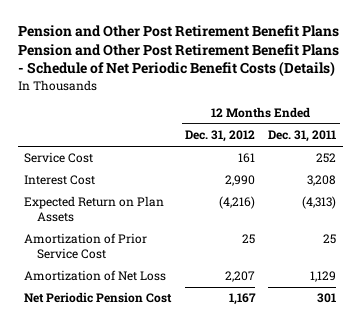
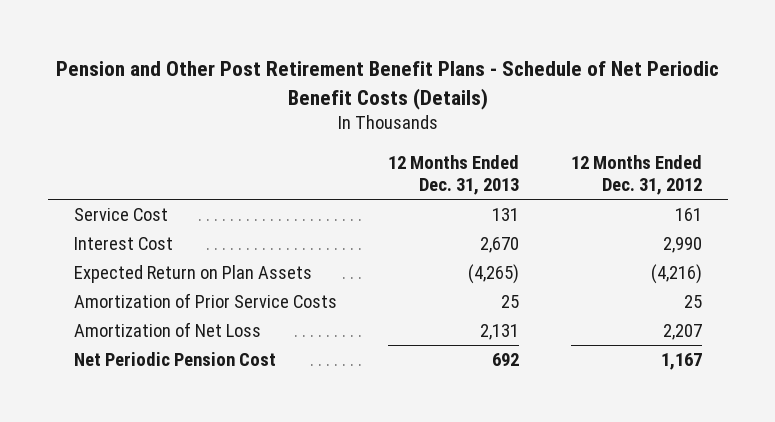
[17,25,339,78] Pension and Other Post Retirement Benefit Plans Pension and Other Post Retirement Benefit Plans - Schedule of Net Periodic Benefit Costs (Details) -> [55,61,719,110] Pension and Other Post Retirement Benefit Plans - Schedule of Net Periodic Benefit Costs (Details)
[268,130,337,143] Dec. 31, 2011 -> none
none -> [388,154,520,196] 12 Months Ended Dec. 31, 2013
[24,233,148,259] Amortization of Prior Service Cost -> [73,293,337,309] Amortization of Prior Service Costs

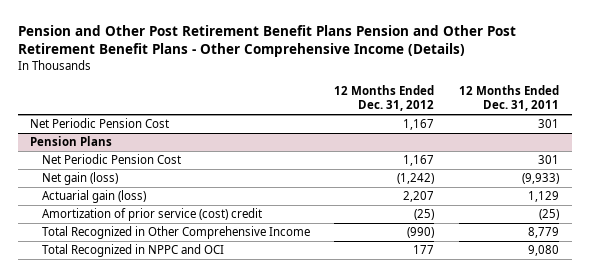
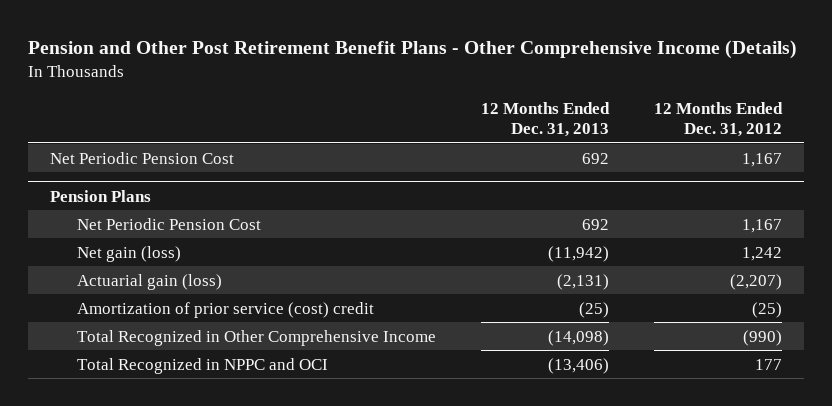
[17,25,516,58] Pension and Other Post Retirement Benefit Plans Pension and Other Post Retirement Benefit Plans - Other Comprehensive Income (Details) -> [27,40,797,60] Pension and Other Post Retirement Benefit Plans - Other Comprehensive Income (Details)
[459,84,560,112] 12 Months Ended Dec. 31, 2011 -> none
none -> [480,102,610,138] 12 Months Ended Dec. 31, 2013
[397,173,435,185] (1,242) -> [741,246,782,261] 1,242
[403,191,435,203] 2,207 -> [729,273,782,290] (2,207)

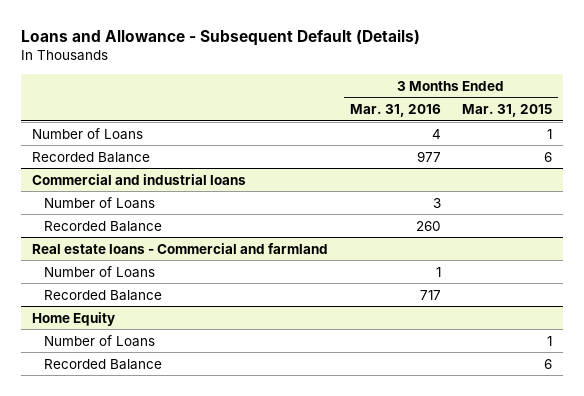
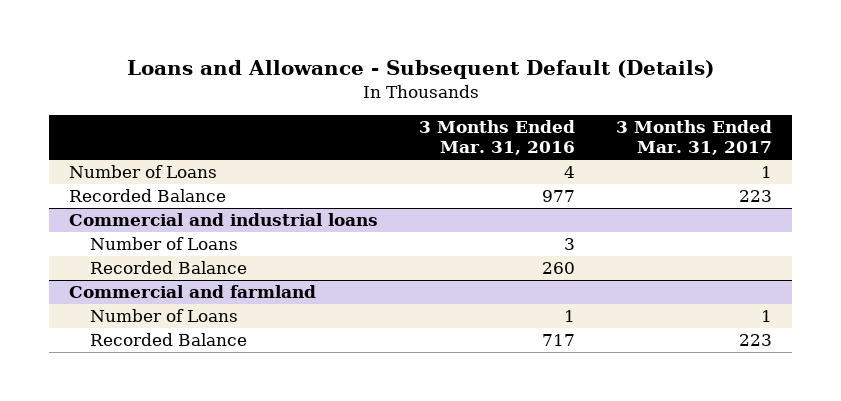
[462,103,553,117] Mar. 31, 2015 -> none
none -> [615,120,772,156] 3 Months Ended Mar. 31, 2017
[31,242,328,254] Real estate loans - Commercial and farmland -> [69,285,317,299] Commercial and farmland
[31,311,115,326] Home Equity -> none
[43,334,155,347] Number of Loans -> none
[43,358,162,370] Recorded Balance -> none

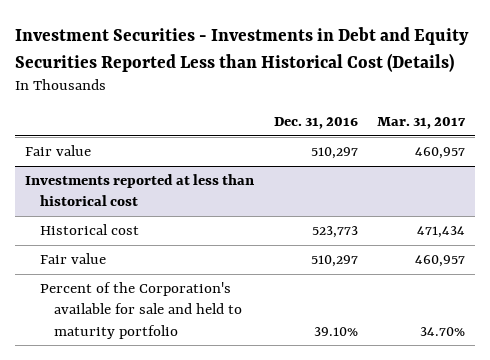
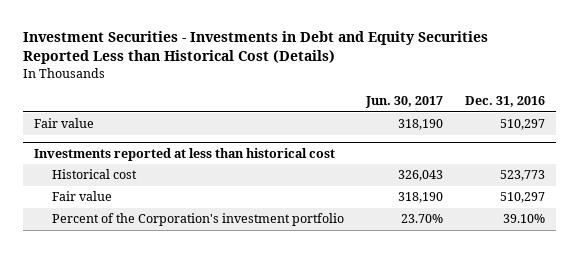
[377,117,467,130] Mar. 31, 2017 -> none
none -> [364,96,443,109] Jun. 30, 2017
[39,282,243,339] Percent of the Corporation's available for sale and held to maturity portfolio -> [51,213,344,227] Percent of the Corporation's investment portfolio

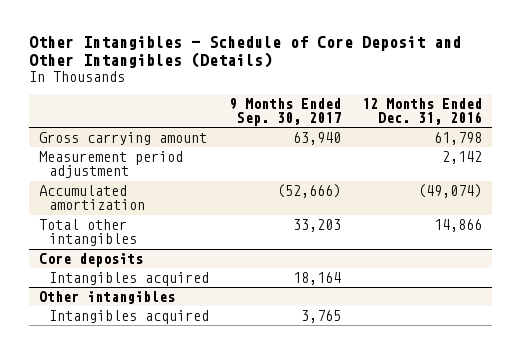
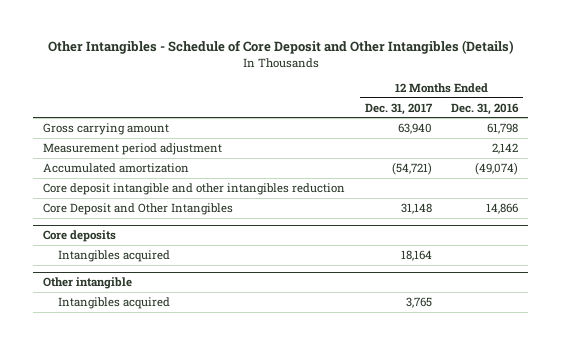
[229,97,342,126] 9 Months Ended Sep. 30, 2017 -> none
none -> [364,102,433,115] Dec. 31, 2017
none -> [43,182,346,195] Core deposit intangible and other intangibles reduction
[39,219,137,247] Total other intangibles -> [43,202,234,215] Core Deposit and Other Intangibles
[39,291,176,305] Other intangibles -> [43,277,133,290] Other intangible

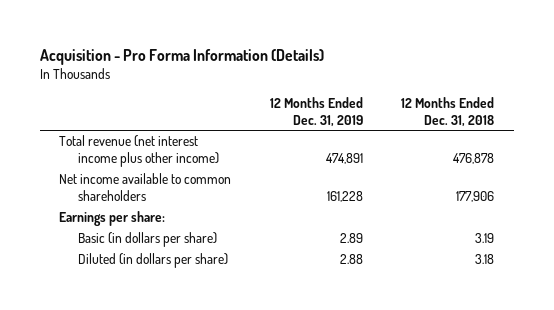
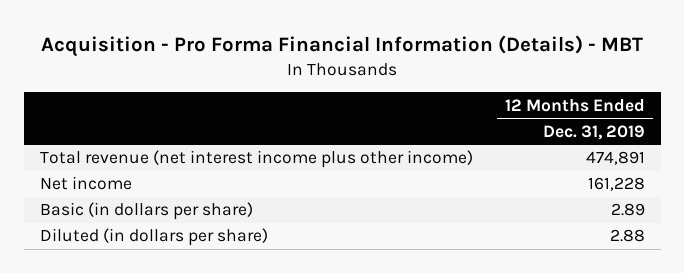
[39,48,324,65] Acquisition - Pro Forma Information (Details) -> [41,34,644,57] Acquisition - Pro Forma Financial Information (Details) - MBT
[401,96,495,127] 12 Months Ended Dec. 31, 2018 -> none
[59,211,166,227] Earnings per share: -> none
[59,173,232,202] Net income available to common shareholders -> [39,176,132,191] Net income

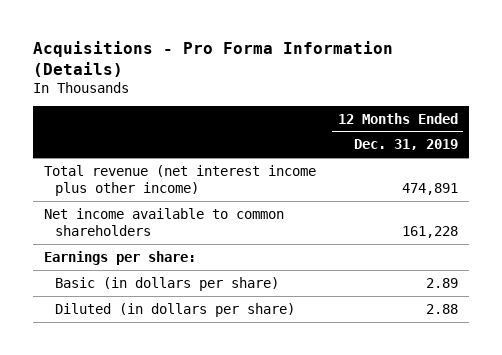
[41,34,644,57] Acquisition - Pro Forma Financial Information (Details) - MBT -> [32,40,393,77] Acquisitions - Pro Forma Information (Details)
[39,176,132,191] Net income -> [43,207,284,236] Net income available to common shareholders
none -> [43,250,196,265] Earnings per share:

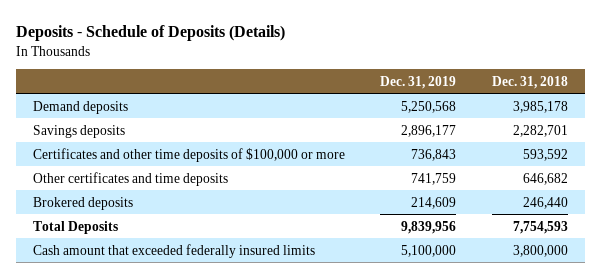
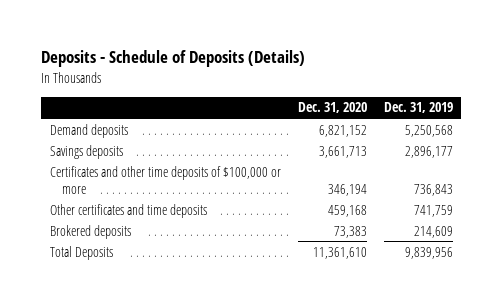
[491,75,568,89] Dec. 31, 2018 -> none
none -> [297,102,367,114] Dec. 31, 2020
[33,243,316,258] Cash amount that exceeded federally insured limits -> none

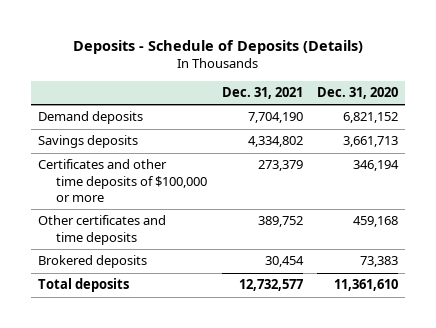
[383,102,453,114] Dec. 31, 2019 -> none
none -> [221,87,303,100] Dec. 31, 2021
[49,245,113,260] Total Deposits -> [37,278,129,293] Total deposits

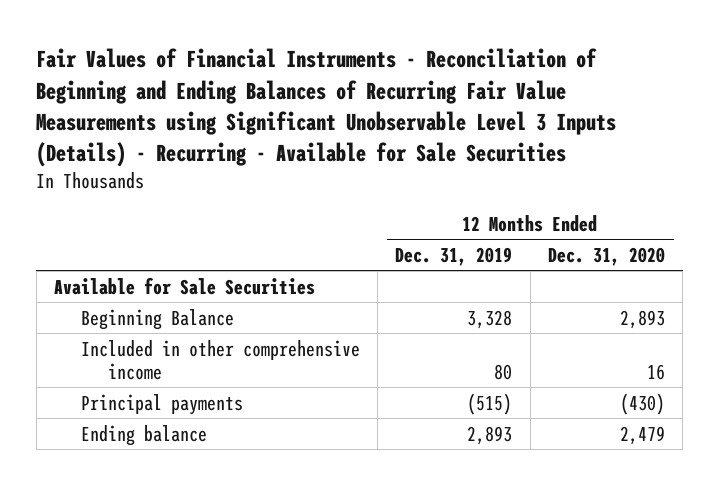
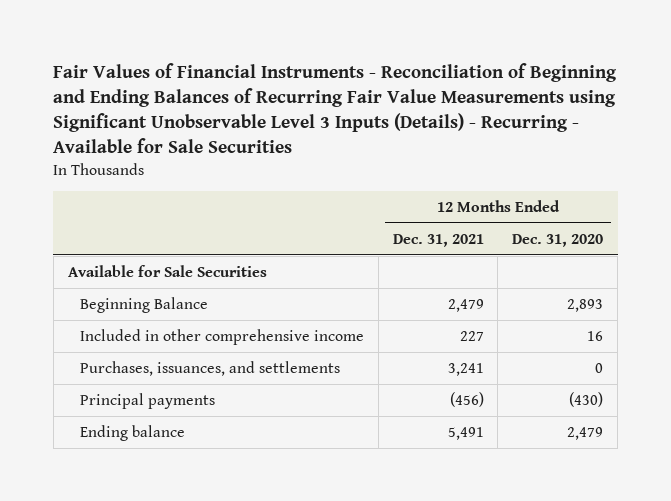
[395,246,513,266] Dec. 31, 2019 -> none
none -> [392,233,484,247] Dec. 31, 2021
none -> [79,360,340,376] Purchases, issuances, and settlements

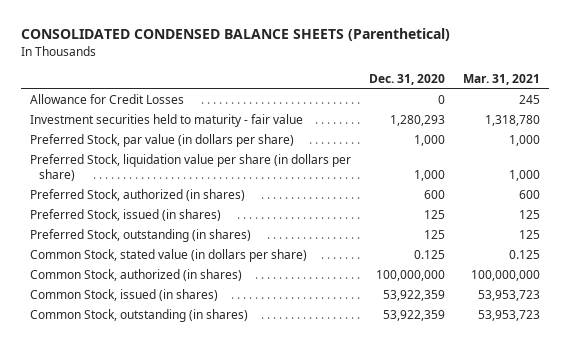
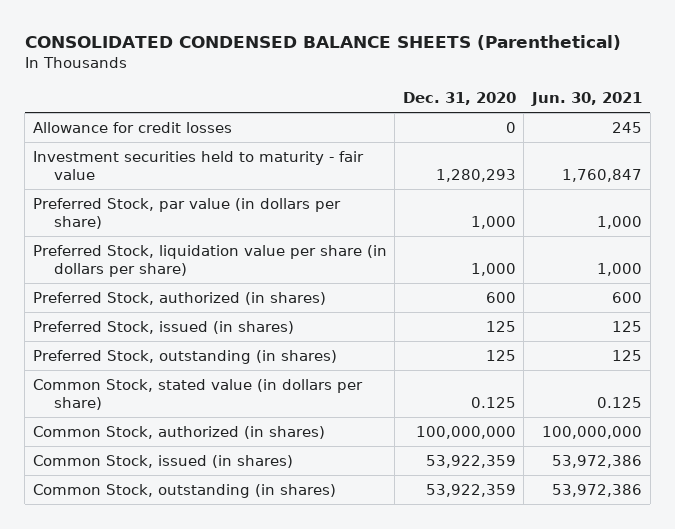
[462,73,540,85] Mar. 31, 2021 -> none
none -> [531,91,643,106] Jun. 30, 2021
[29,93,184,104] Allowance for Credit Losses -> [32,122,232,134] Allowance for credit losses

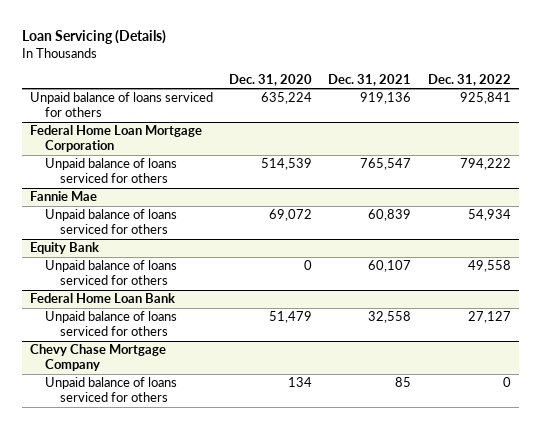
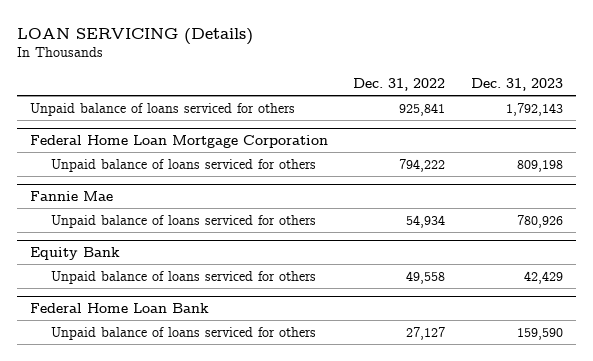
[21,30,166,45] Loan Servicing (Details) -> [16,27,253,45] LOAN SERVICING (Details)
[229,73,313,86] Dec. 31, 2020 -> none
[328,73,412,86] Dec. 31, 2021 -> none
none -> [470,78,563,92] Dec. 31, 2023
[30,344,167,372] Chevy Chase Mortgage Company -> none
[45,377,178,403] Unpaid balance of loans serviced for others -> none

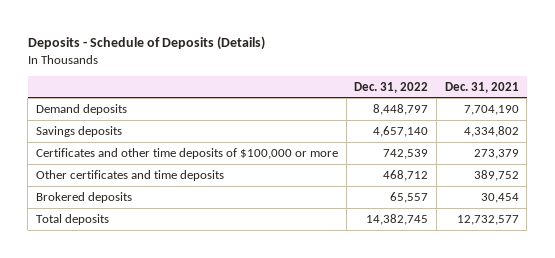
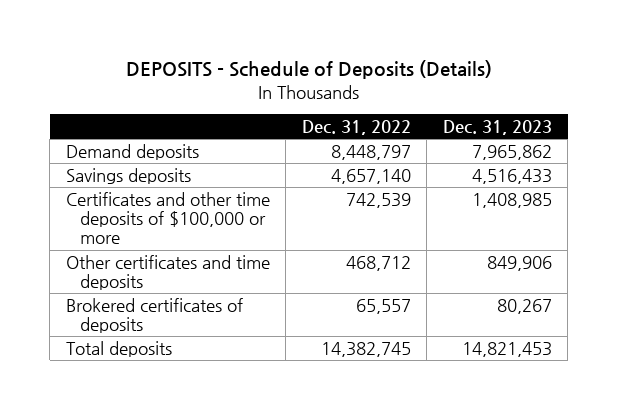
[27,35,265,50] Deposits - Schedule of Deposits (Details) -> [125,60,492,80] DEPOSITS - Schedule of Deposits (Details)
[444,81,519,93] Dec. 31, 2021 -> none
none -> [442,119,552,135] Dec. 31, 2023
[36,191,133,203] Brokered deposits -> [65,297,243,334] Brokered certificates of deposits

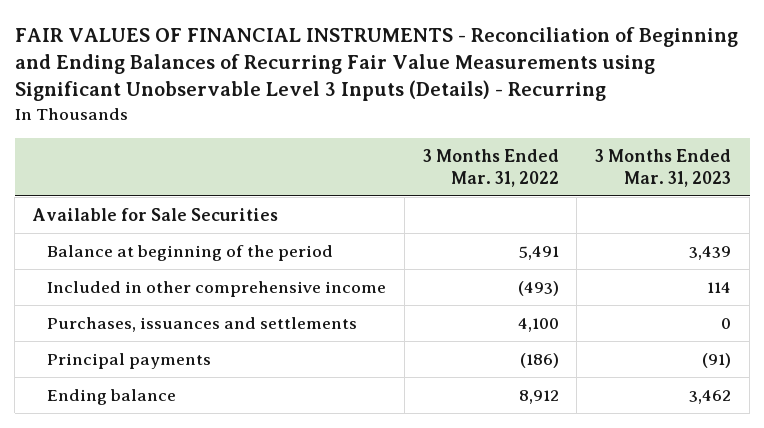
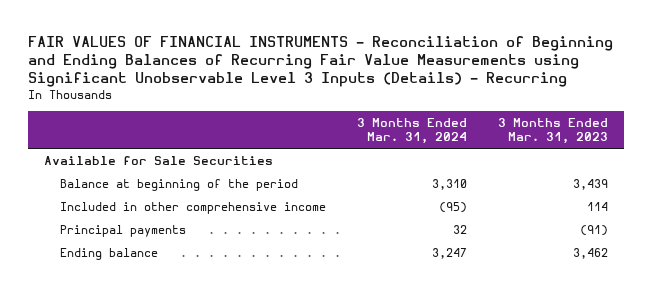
[422,148,559,187] 3 Months Ended Mar. 31, 2022 -> none
none -> [356,117,467,145] 3 Months Ended Mar. 31, 2024
[46,316,357,332] Purchases, issuances and settlements -> none

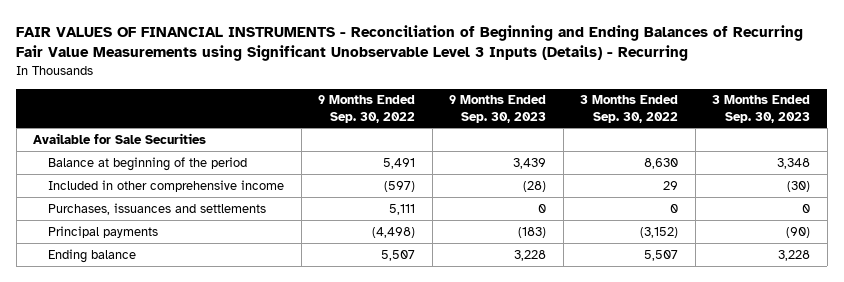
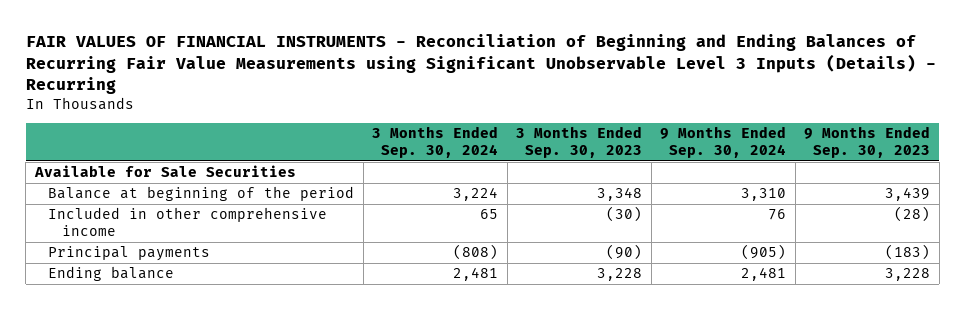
[318,95,416,123] 9 Months Ended Sep. 30, 2022 -> none
[580,95,679,123] 3 Months Ended Sep. 30, 2022 -> none
none -> [372,126,499,159] 3 Months Ended Sep. 30, 2024
none -> [660,126,787,159] 9 Months Ended Sep. 30, 2024
[48,202,267,215] Purchases, issuances and settlements -> none

